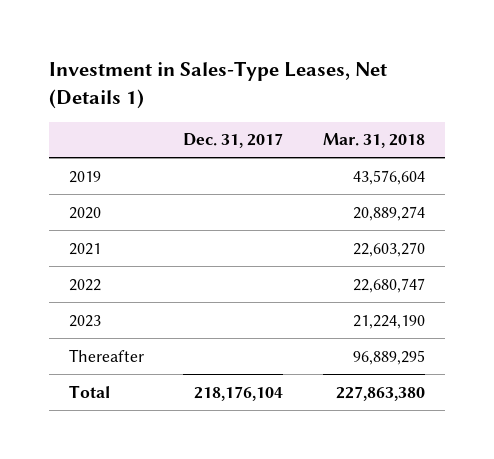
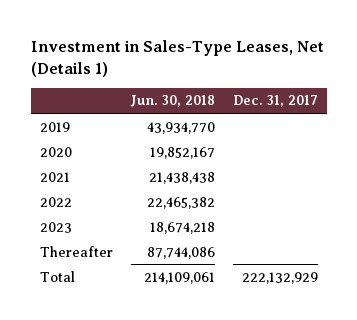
[323,133,426,149] Mar. 31, 2018 -> none
none -> [129,95,215,108] Jun. 30, 2018
[194,385,284,401] 218,176,104 -> [241,271,318,284] 222,132,929

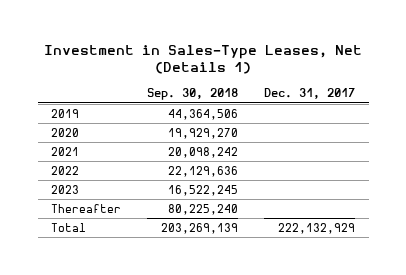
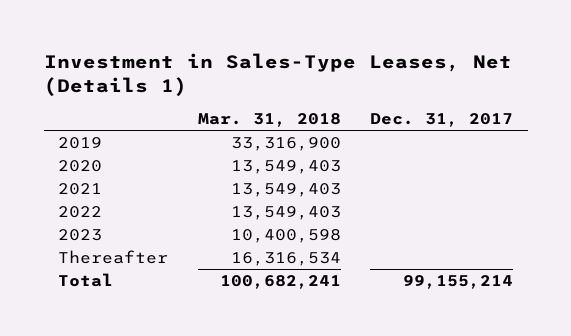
[147,88,239,101] Sep. 30, 2018 -> none
none -> [197,113,341,128] Mar. 31, 2018
[278,222,356,234] 222,132,929 -> [402,275,513,290] 99,155,214

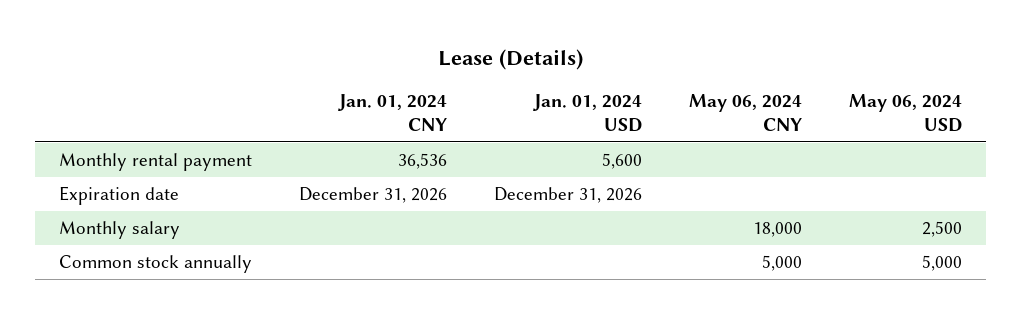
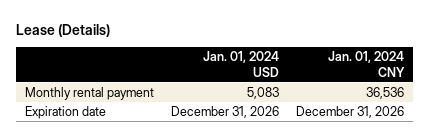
[689,94,803,132] May 06, 2024 CNY -> none
[849,94,963,133] May 06, 2024 USD -> none
[602,153,643,170] 5,600 -> [246,86,279,99] 5,083
[58,221,180,240] Monthly salary -> none
[58,255,252,274] Common stock annually -> none

